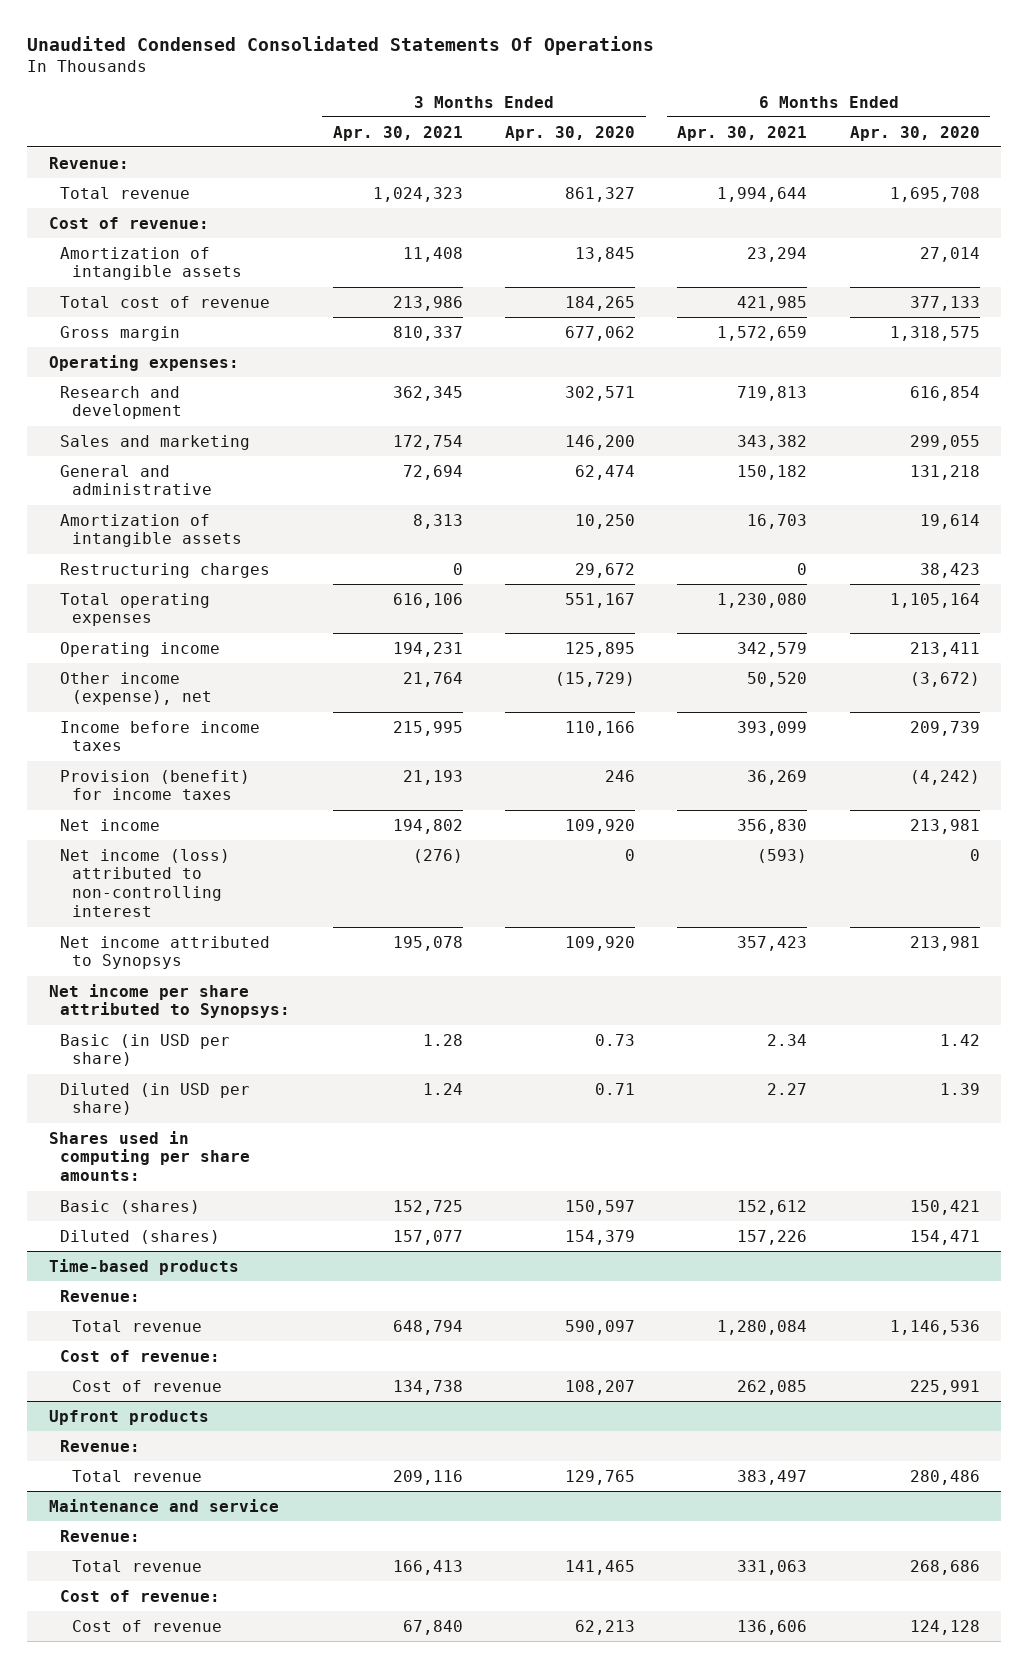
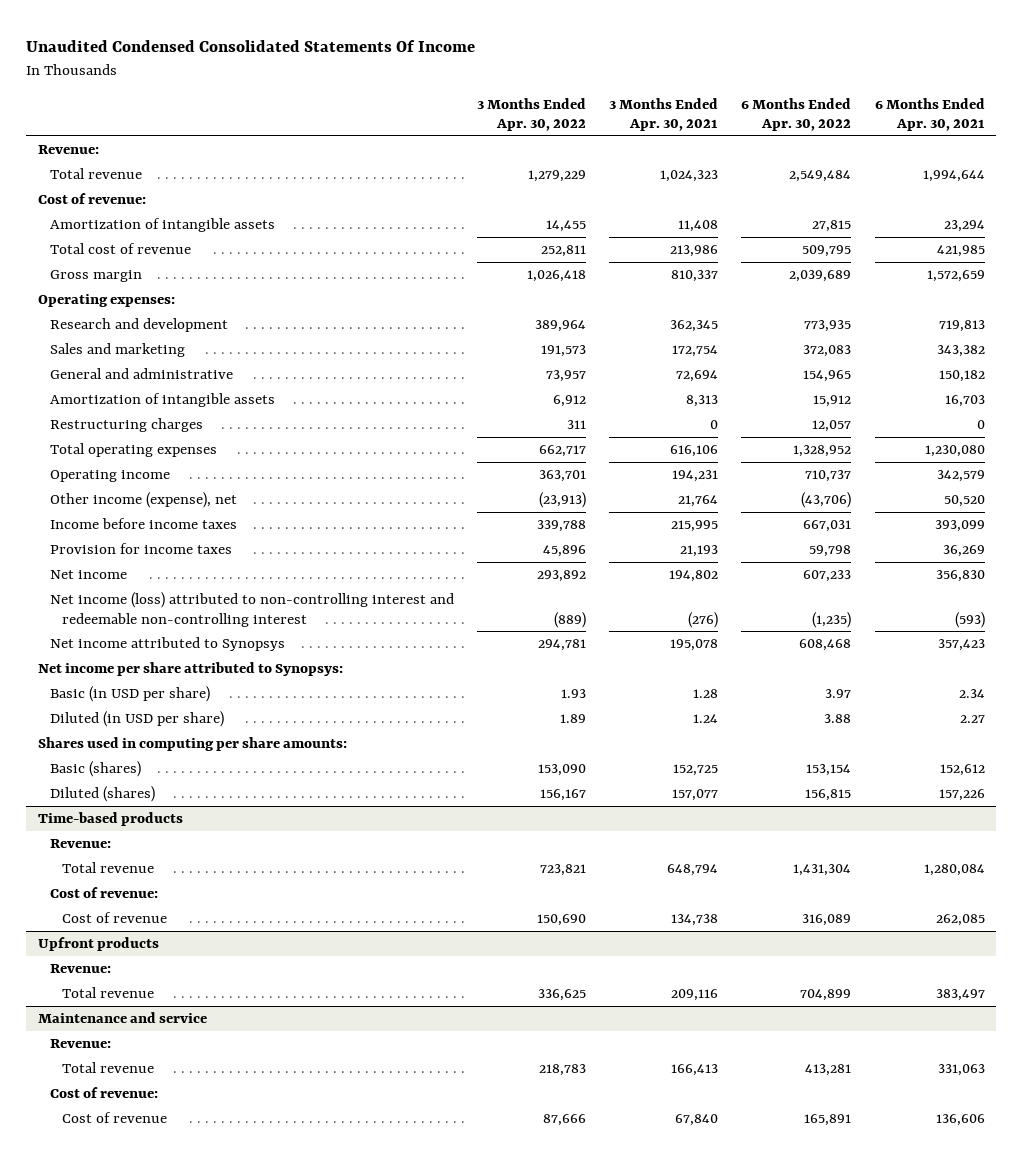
[27,36,655,56] Unaudited Condensed Consolidated Statements Of Operations -> [26,40,476,53] Unaudited Condensed Consolidated Statements Of Income
[505,125,636,141] Apr. 30, 2020 -> none
[849,125,980,141] Apr. 30, 2020 -> none
none -> [477,97,587,132] 3 Months Ended Apr. 30, 2022
none -> [741,97,852,132] 6 Months Ended Apr. 30, 2022
[60,769,251,801] Provision (benefit) for income taxes -> [49,543,232,555] Provision for income taxes
[60,848,231,918] Net income (loss) attributed to non-controlling interest -> [49,592,454,627] Net income (loss) attributed to non-controlling interest and redeemable non-controlling interest

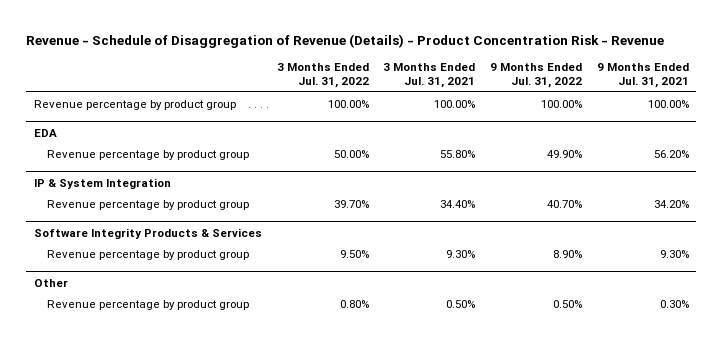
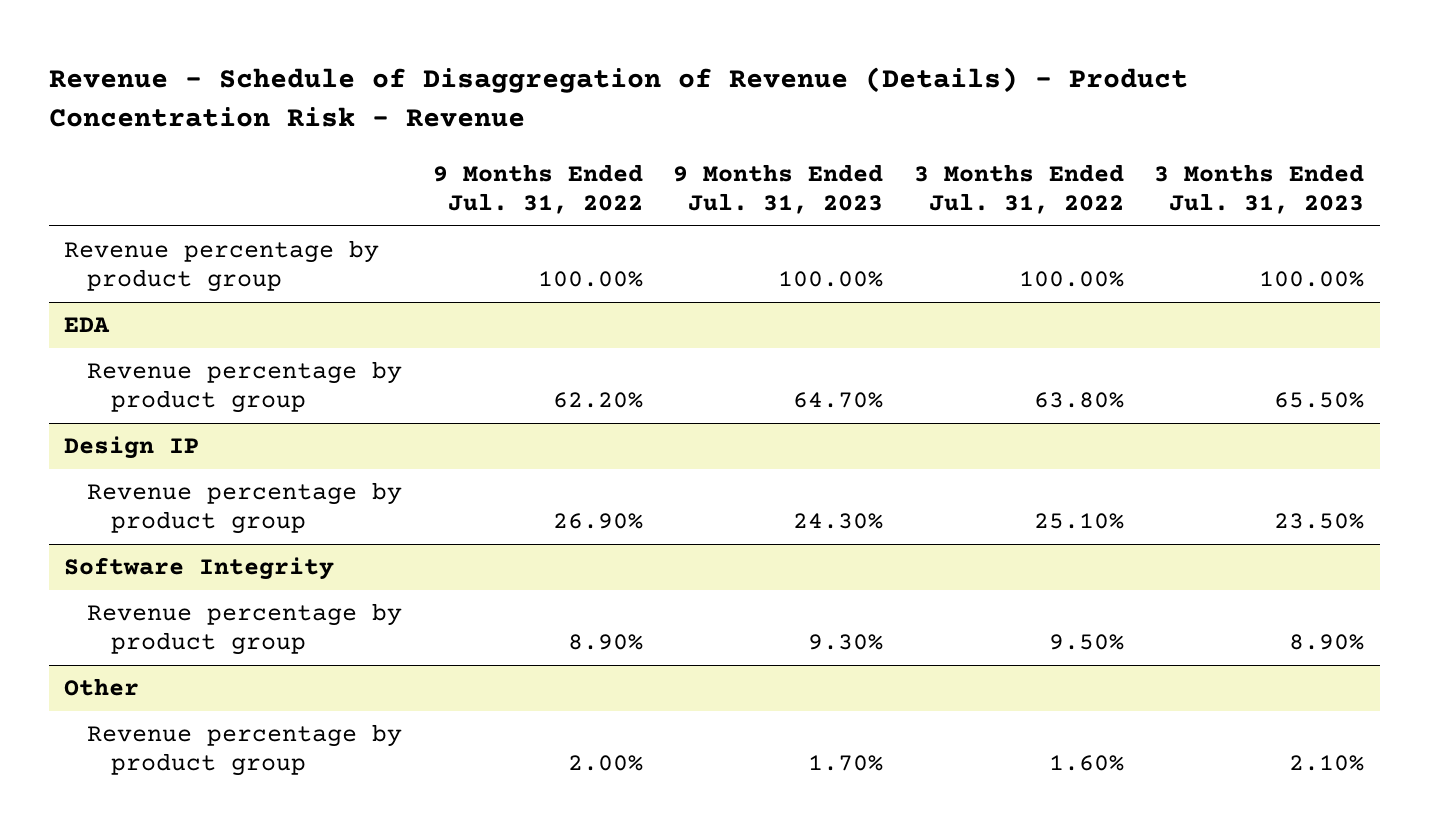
[383,63,476,89] 3 Months Ended Jul. 31, 2021 -> none
[596,63,689,89] 9 Months Ended Jul. 31, 2021 -> none
none -> [673,163,884,215] 9 Months Ended Jul. 31, 2023
none -> [1154,163,1365,215] 3 Months Ended Jul. 31, 2023
[33,177,171,189] IP & System Integration -> none
[333,149,369,158] 50.00% -> [1033,392,1124,409] 63.80%
[547,149,583,158] 49.90% -> [552,392,643,409] 62.20%
none -> [64,436,200,460] Design IP
[333,199,369,208] 39.70% -> [1033,513,1124,530] 25.10%
[547,199,583,208] 40.70% -> [552,513,643,530] 26.90%
[33,227,262,239] Software Integrity Products & Services -> [64,557,335,581] Software Integrity
[339,299,369,308] 0.80% -> [1048,755,1124,772] 1.60%
[553,299,583,308] 0.50% -> [567,755,643,772] 2.00%

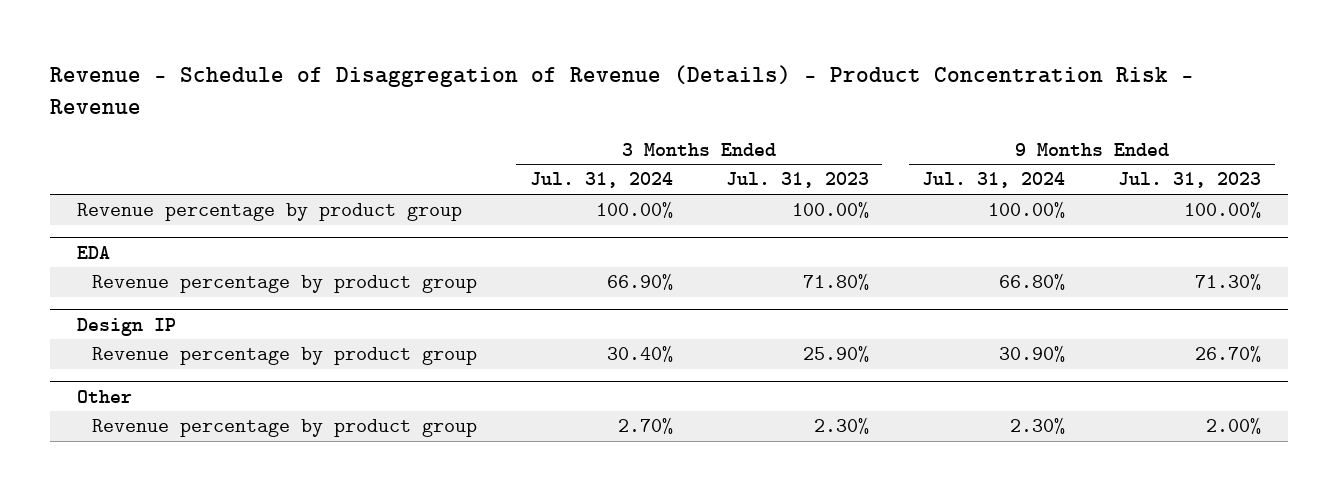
[432,163,643,215] 9 Months Ended Jul. 31, 2022 -> none
[913,163,1124,215] 3 Months Ended Jul. 31, 2022 -> none
none -> [529,172,673,189] Jul. 31, 2024
none -> [922,172,1066,189] Jul. 31, 2024
[793,392,884,409] 64.70% -> [1195,273,1262,291] 71.30%
[1274,392,1365,409] 65.50% -> [802,273,869,291] 71.80%
[64,557,335,581] Software Integrity -> none
[87,603,403,656] Revenue percentage by product group -> none
[793,513,884,530] 24.30% -> [1195,345,1262,363] 26.70%
[1274,513,1365,530] 23.50% -> [802,345,869,363] 25.90%
[808,755,884,772] 1.70% -> [1206,417,1262,435] 2.00%
[1289,755,1365,772] 2.10% -> [813,417,869,435] 2.30%

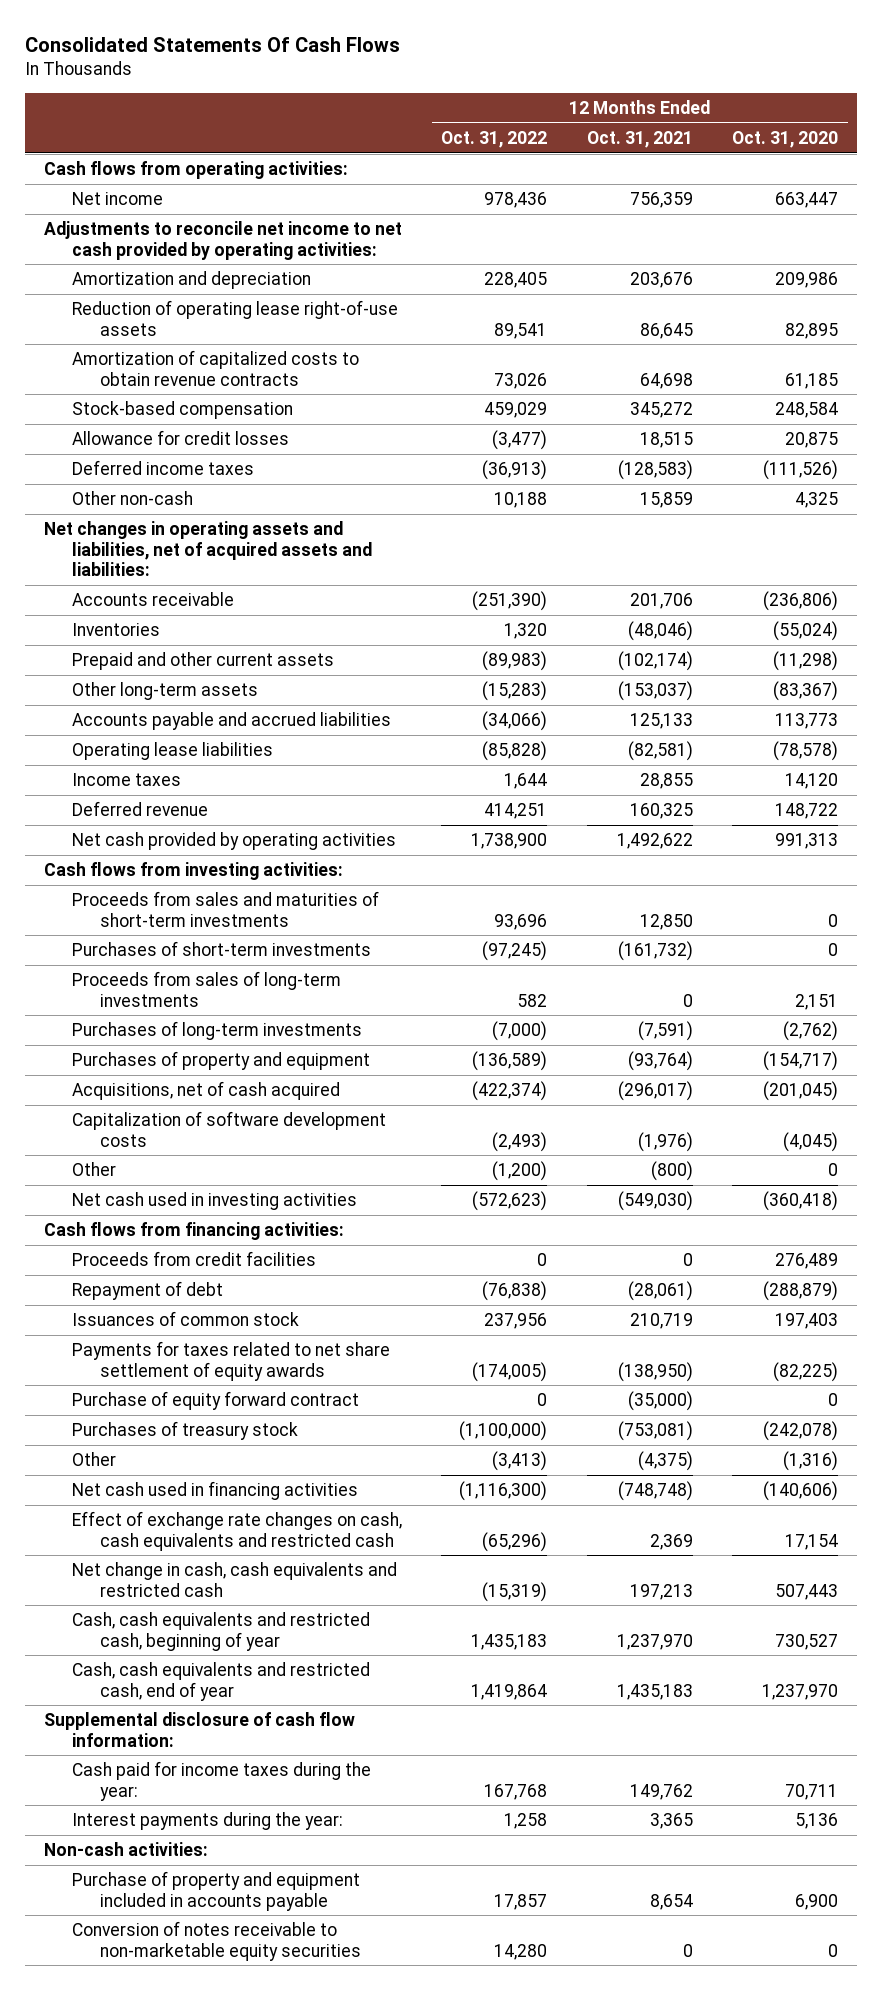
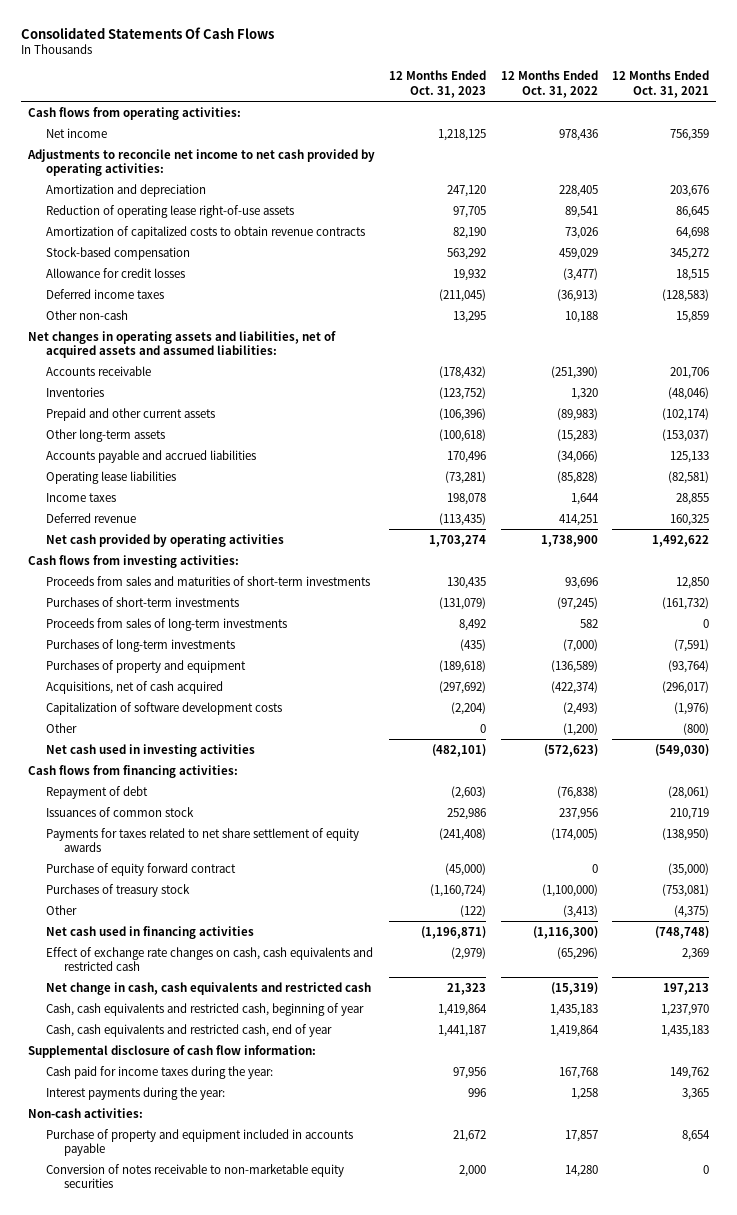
[731,131,838,149] Oct. 31, 2020 -> none
none -> [389,70,487,99] 12 Months Ended Oct. 31, 2023
[44,521,372,576] Net changes in operating assets and liabilities, net of acquired assets and liabilities: -> [28,330,337,359] Net changes in operating assets and liabilities, net of acquired assets and assumed liabilities:
[71,1251,316,1267] Proceeds from credit facilities -> none

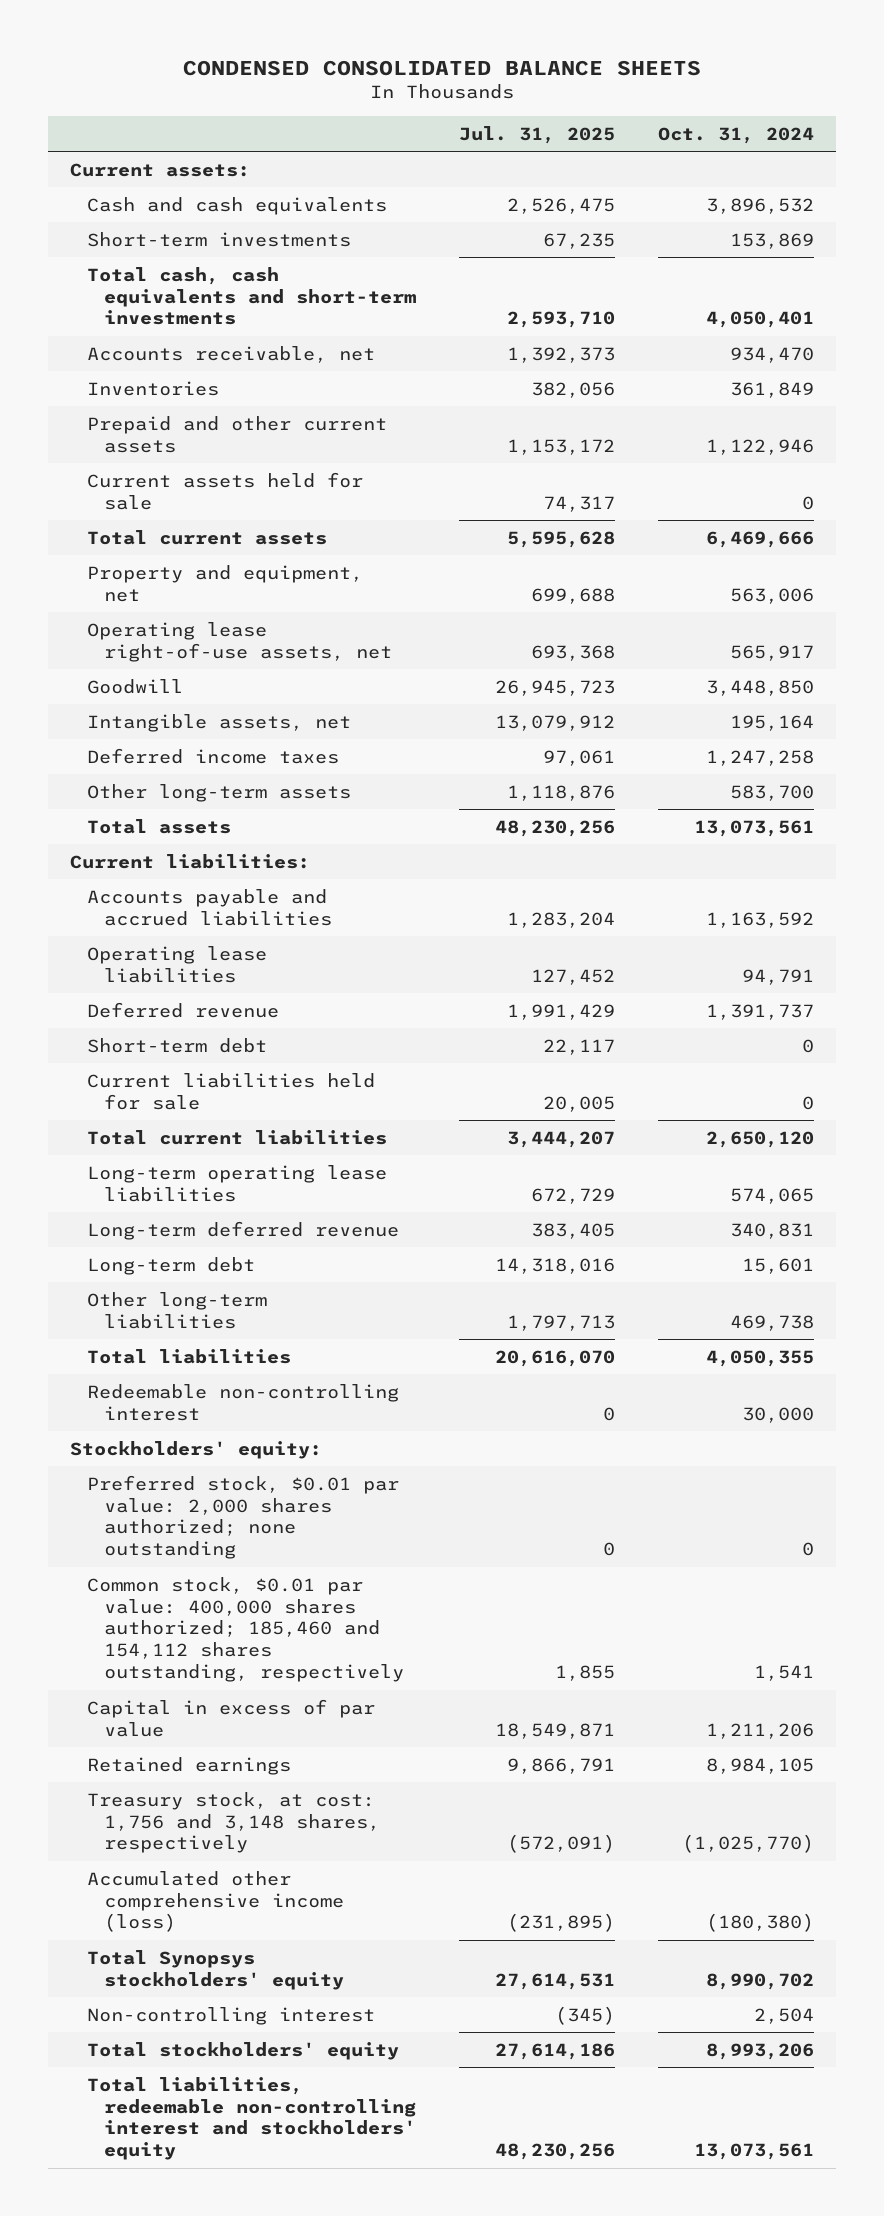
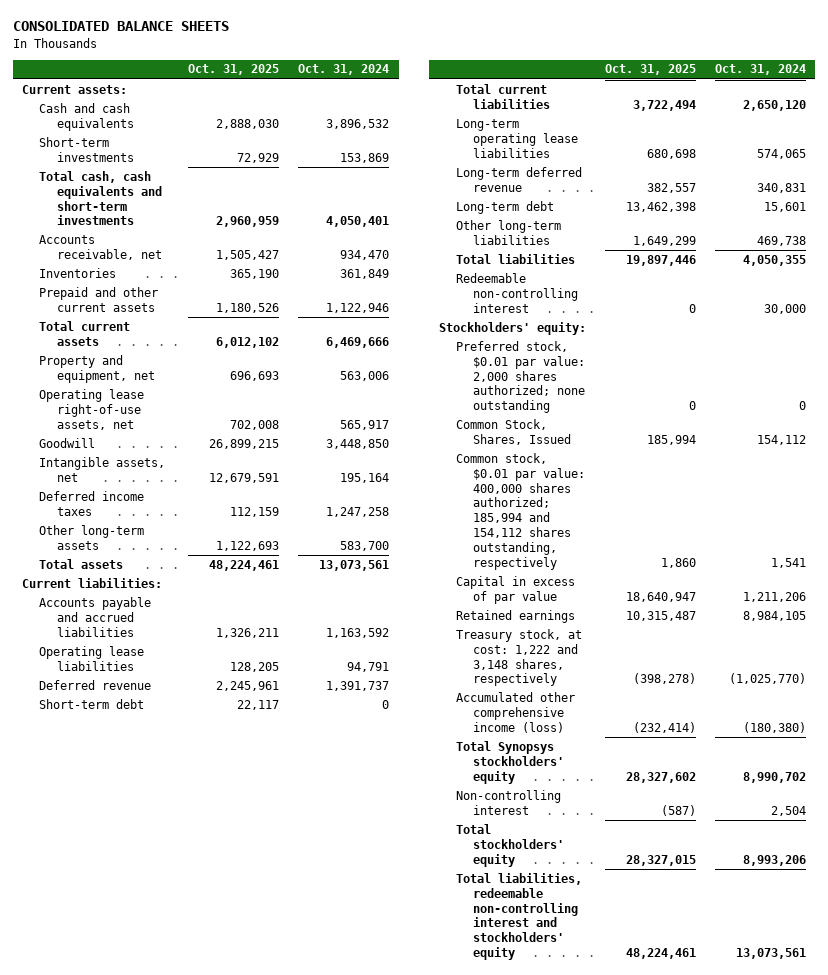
[183,60,702,77] CONDENSED CONSOLIDATED BALANCE SHEETS -> [12,21,229,32] CONSOLIDATED BALANCE SHEETS
[459,125,616,144] Jul. 31, 2025 -> none
none -> [188,64,280,76] Oct. 31, 2025
[86,471,363,510] Current assets held for sale -> none
[86,1072,375,1110] Current liabilities held for sale -> none
none -> [455,418,571,445] Common Stock, Shares, Issued
[86,1576,404,1683] Common stock, $0.01 par value: 400,000 shares authorized; 185,460 and 154,112 shares outstanding, respectively -> [455,452,585,571] Common stock, $0.01 par value: 400,000 shares authorized; 185,994 and 154,112 shares outstanding, respectively
[86,1791,380,1854] Treasury stock, at cost: 1,756 and 3,148 shares, respectively -> [455,628,582,687] Treasury stock, at cost: 1,222 and 3,148 shares, respectively

